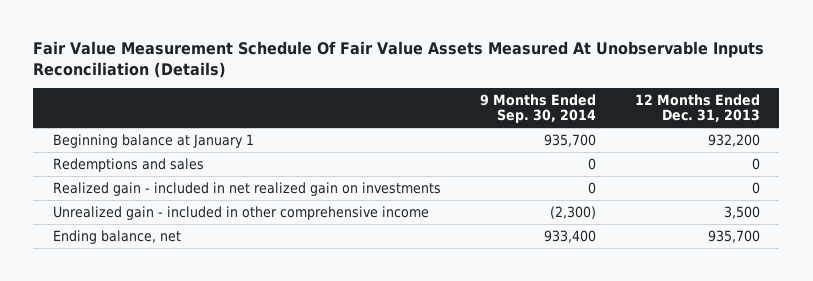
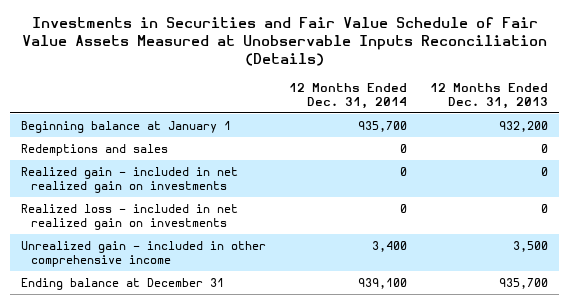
[33,41,765,78] Fair Value Measurement Schedule Of Fair Value Assets Measured At Unobservable Inputs Reconciliation (Details) -> [21,17,547,67] Investments in Securities and Fair Value Schedule of Fair Value Assets Measured at Unobservable Inputs Reconciliation (Details)
[479,94,596,124] 9 Months Ended Sep. 30, 2014 -> none
none -> [289,82,408,109] 12 Months Ended Dec. 31, 2014
none -> [21,203,239,230] Realized loss - included in net realized gain on investments
[52,229,181,244] Ending balance, net -> [21,277,225,290] Ending balance at December 31

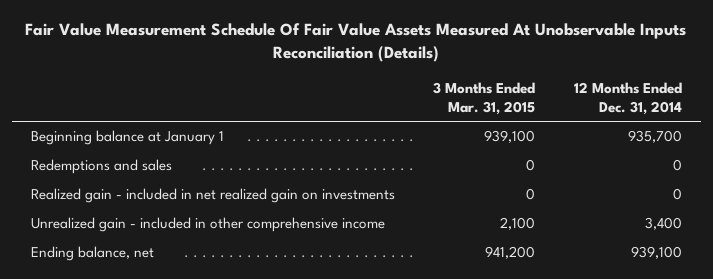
[21,17,547,67] Investments in Securities and Fair Value Schedule of Fair Value Assets Measured at Unobservable Inputs Reconciliation (Details) -> [25,23,687,63] Fair Value Measurement Schedule Of Fair Value Assets Measured At Unobservable Inputs Reconciliation (Details)
[429,82,548,109] 12 Months Ended Dec. 31, 2013 -> none
none -> [433,81,536,115] 3 Months Ended Mar. 31, 2015
[21,203,239,230] Realized loss - included in net realized gain on investments -> none
[21,277,225,290] Ending balance at December 31 -> [31,246,155,262] Ending balance, net

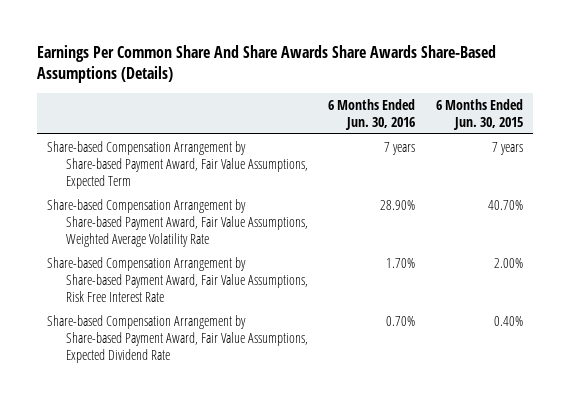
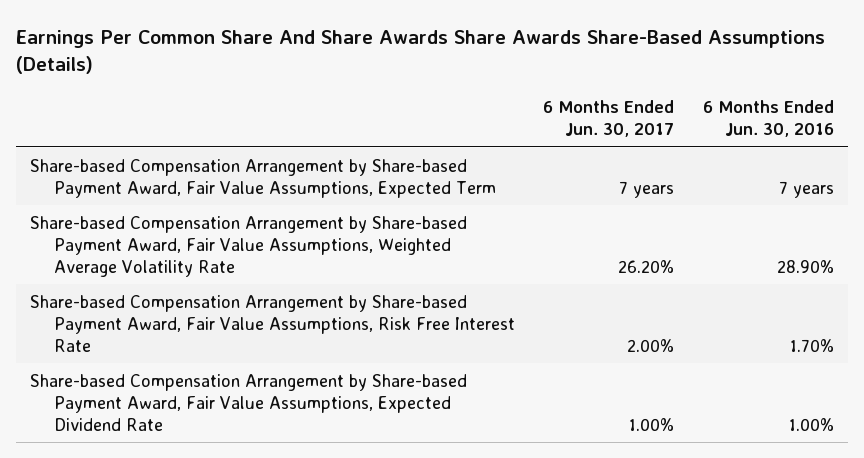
[435,98,523,130] 6 Months Ended Jun. 30, 2015 -> none
none -> [543,100,675,137] 6 Months Ended Jun. 30, 2017
[386,315,416,326] 0.70% -> [788,417,834,431] 1.00%

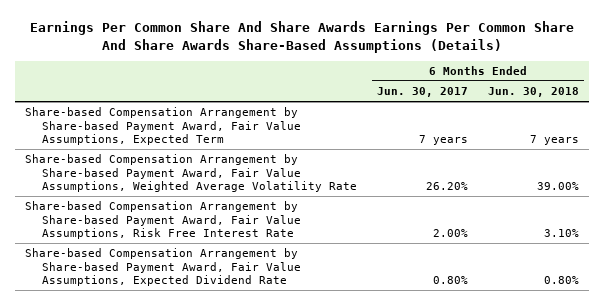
[16,29,826,75] Earnings Per Common Share And Share Awards Share Awards Share-Based Assumptions (Details) -> [29,21,574,53] Earnings Per Common Share And Share Awards Earnings Per Common Share And Share Awards Share-Based Assumptions (Details)
[702,100,834,137] 6 Months Ended Jun. 30, 2016 -> none
none -> [488,87,580,98] Jun. 30, 2018
[629,417,675,431] 1.00% -> [433,276,469,285] 0.80%

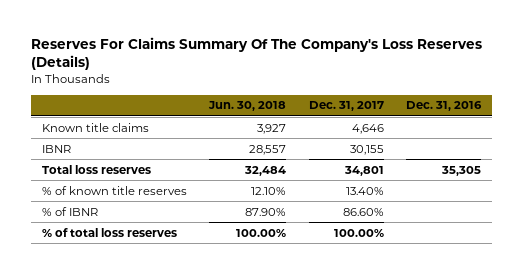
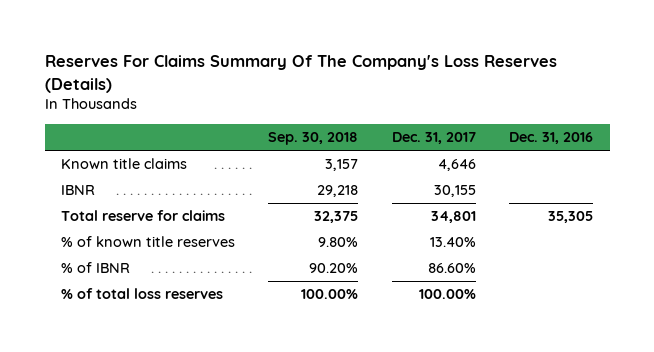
[208,101,287,112] Jun. 30, 2018 -> none
none -> [268,132,359,146] Sep. 30, 2018
[42,164,152,174] Total loss reserves -> [61,210,226,222] Total reserve for claims

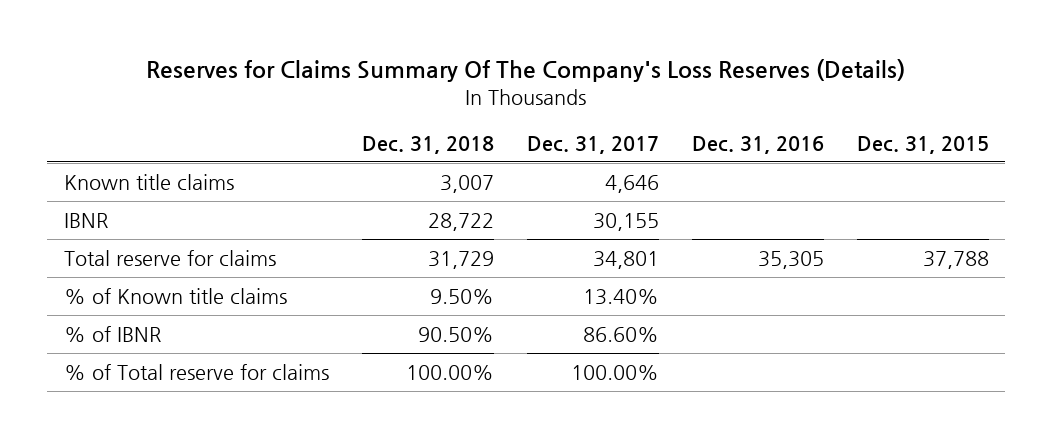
[44,55,557,93] Reserves For Claims Summary Of The Company's Loss Reserves (Details) -> [146,59,906,83] Reserves for Claims Summary Of The Company's Loss Reserves (Details)
[268,132,359,146] Sep. 30, 2018 -> none
none -> [361,135,494,154] Dec. 31, 2018
none -> [856,135,989,154] Dec. 31, 2015
[61,236,236,248] % of known title reserves -> [63,288,287,305] % of Known title claims
[61,288,224,300] % of total loss reserves -> [63,364,329,381] % of Total reserve for claims

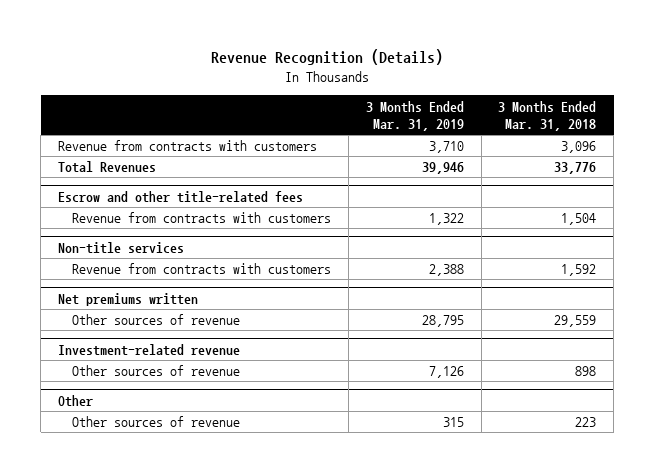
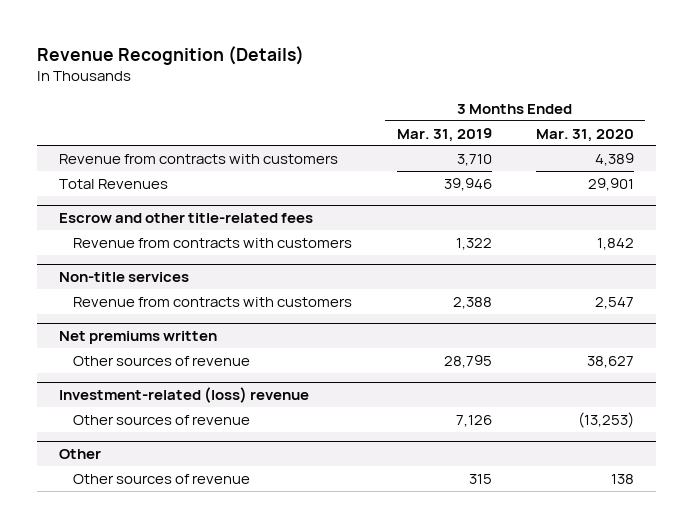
[498,100,597,131] 3 Months Ended Mar. 31, 2018 -> none
none -> [535,128,634,142] Mar. 31, 2020
[58,343,241,356] Investment-related revenue -> [59,386,310,403] Investment-related (loss) revenue

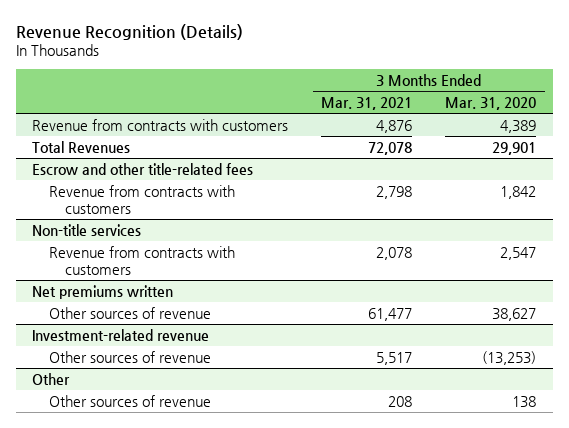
[396,127,492,142] Mar. 31, 2019 -> none
none -> [321,96,413,110] Mar. 31, 2021
[59,386,310,403] Investment-related (loss) revenue -> [32,328,210,341] Investment-related revenue

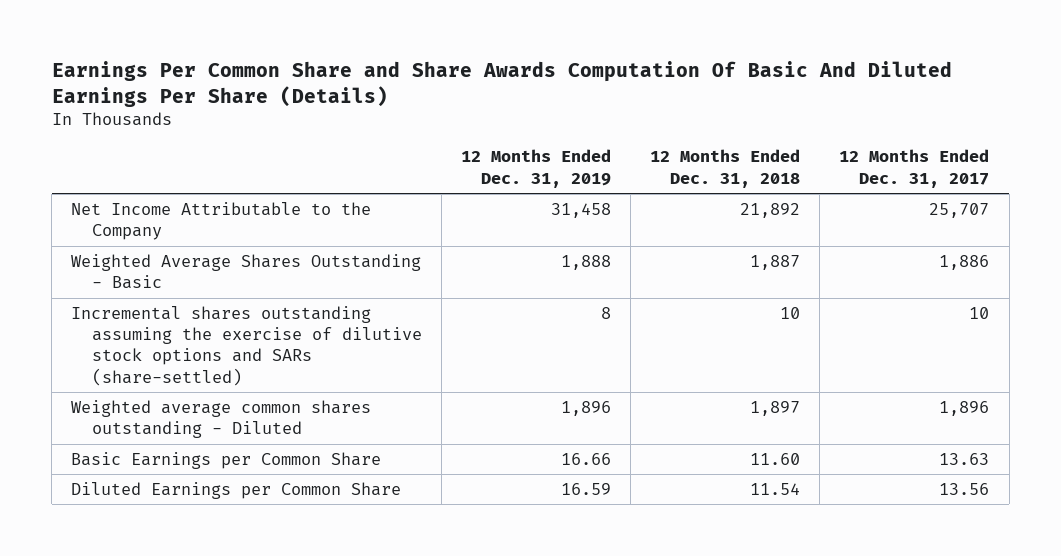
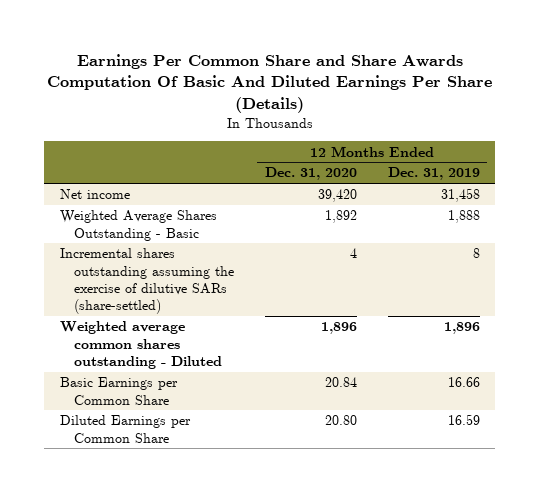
[650,149,801,188] 12 Months Ended Dec. 31, 2018 -> none
[839,149,990,188] 12 Months Ended Dec. 31, 2017 -> none
none -> [265,167,358,181] Dec. 31, 2020
[71,201,372,241] Net Income Attributable to the Company -> [59,189,130,200] Net income
[71,305,422,386] Incremental shares outstanding assuming the exercise of dilutive stock options and SARs (share-settled) -> [59,248,235,315] Incremental shares outstanding assuming the exercise of dilutive SARs (share-settled)

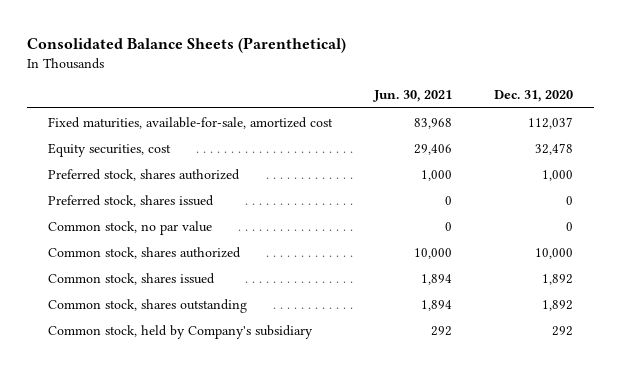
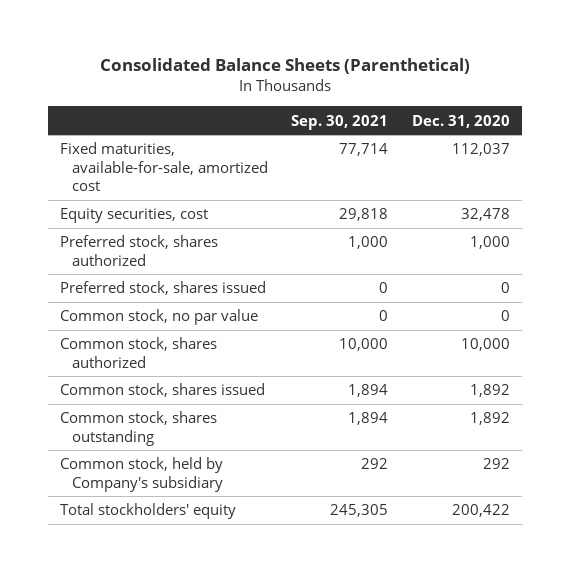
[372,90,452,103] Jun. 30, 2021 -> none
none -> [291,114,389,130] Sep. 30, 2021
none -> [59,503,236,520] Total stockholders' equity

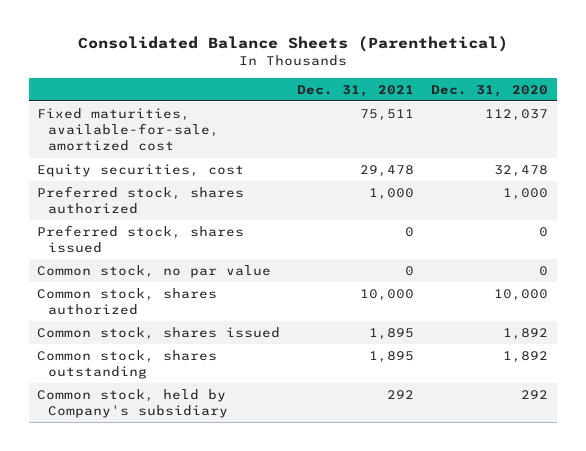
[291,114,389,130] Sep. 30, 2021 -> none
none -> [297,84,415,97] Dec. 31, 2021
[59,503,236,520] Total stockholders' equity -> none

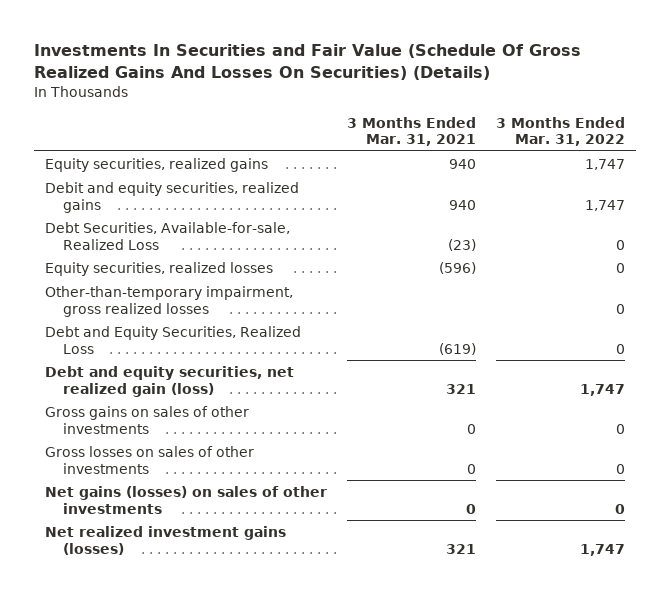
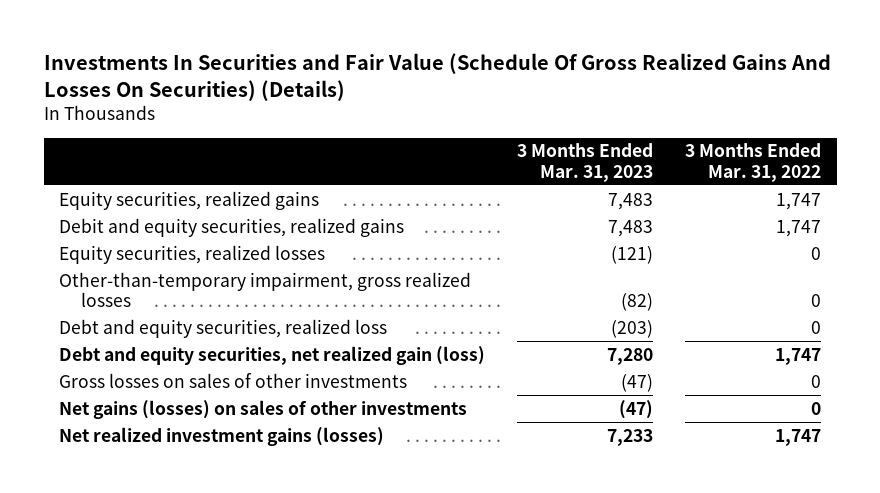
[347,116,477,147] 3 Months Ended Mar. 31, 2021 -> none
none -> [517,143,654,182] 3 Months Ended Mar. 31, 2023
[44,221,290,250] Debt Securities, Available-for-sale, Realized Loss -> none
[44,325,301,354] Debt and Equity Securities, Realized Loss -> [59,318,388,338] Debt and equity securities, realized loss
[44,405,249,434] Gross gains on sales of other investments -> none

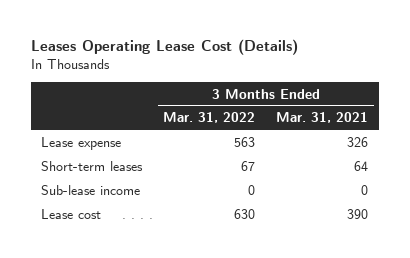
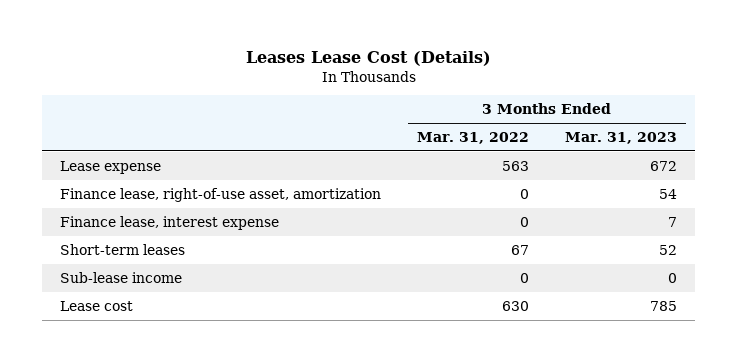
[30,39,298,56] Leases Operating Lease Cost (Details) -> [245,51,491,67] Leases Lease Cost (Details)
[276,112,369,124] Mar. 31, 2021 -> none
none -> [565,132,678,145] Mar. 31, 2023
none -> [59,187,381,202] Finance lease, right-of-use asset, amortization
none -> [59,215,279,230] Finance lease, interest expense

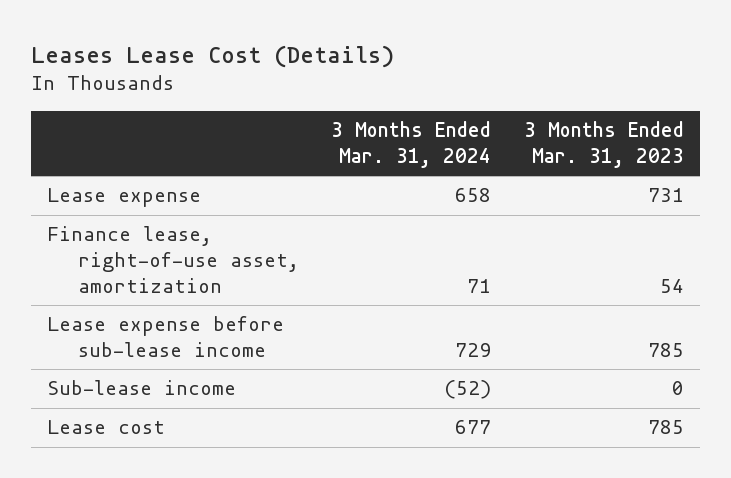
[417,132,530,145] Mar. 31, 2022 -> none
none -> [331,121,492,168] 3 Months Ended Mar. 31, 2024
[650,160,678,171] 672 -> [648,188,685,203] 731
[59,215,279,230] Finance lease, interest expense -> none
[59,243,185,255] Short-term leases -> none
none -> [47,316,285,357] Lease expense before sub-lease income

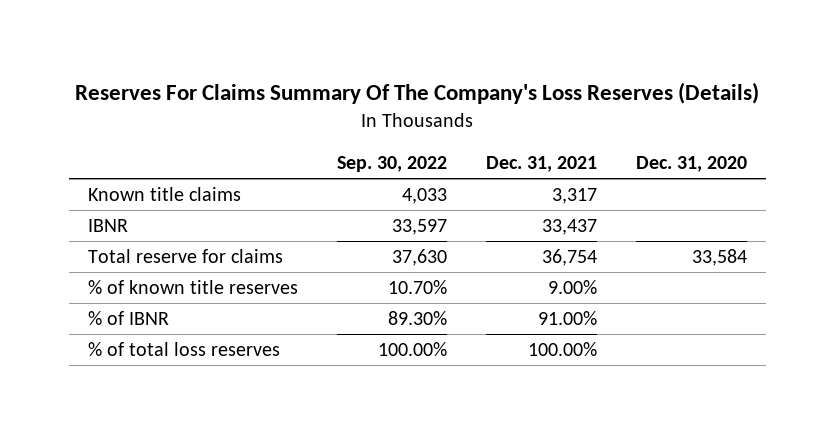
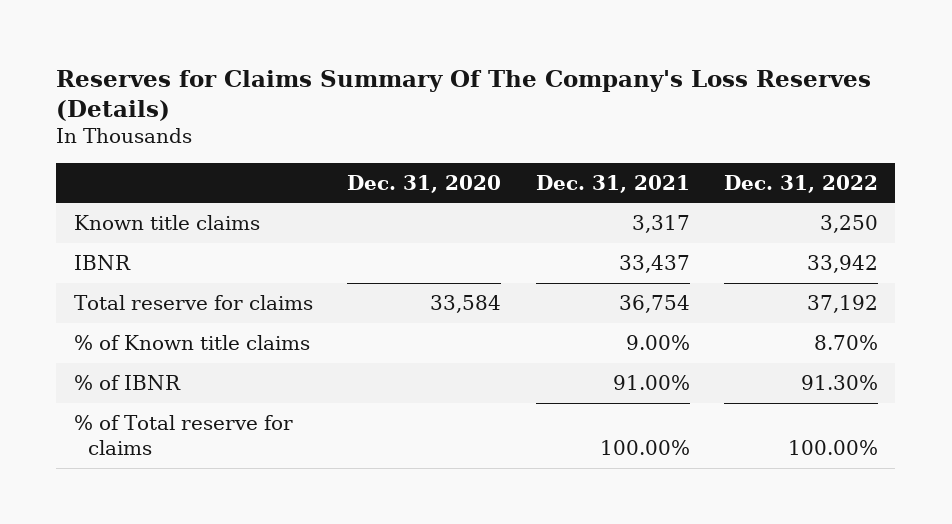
[75,81,760,104] Reserves For Claims Summary Of The Company's Loss Reserves (Details) -> [56,69,872,121] Reserves for Claims Summary Of The Company's Loss Reserves (Details)
[336,156,447,173] Sep. 30, 2022 -> none
none -> [724,174,879,193] Dec. 31, 2022
[88,280,299,295] % of known title reserves -> [73,334,310,350] % of Known title claims
[88,342,281,357] % of total loss reserves -> [73,414,293,456] % of Total reserve for claims

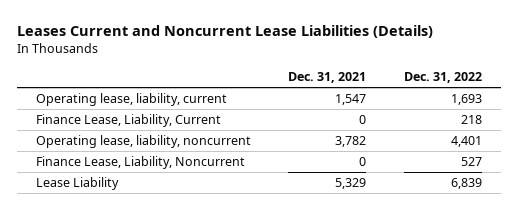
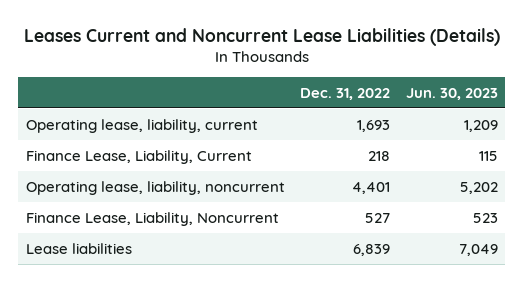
[288,72,367,84] Dec. 31, 2021 -> none
none -> [405,87,498,100] Jun. 30, 2023
[35,177,119,191] Lease Liability -> [25,242,132,254] Lease liabilities

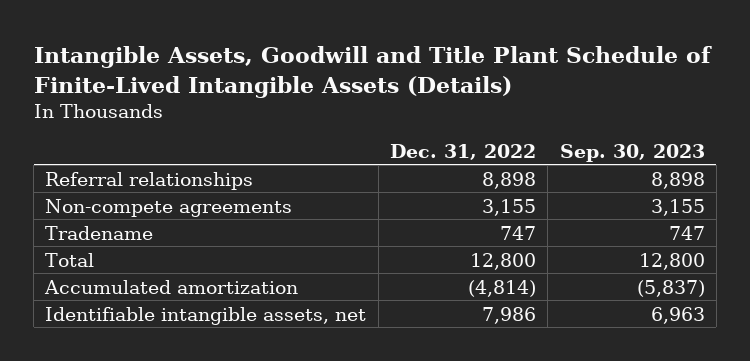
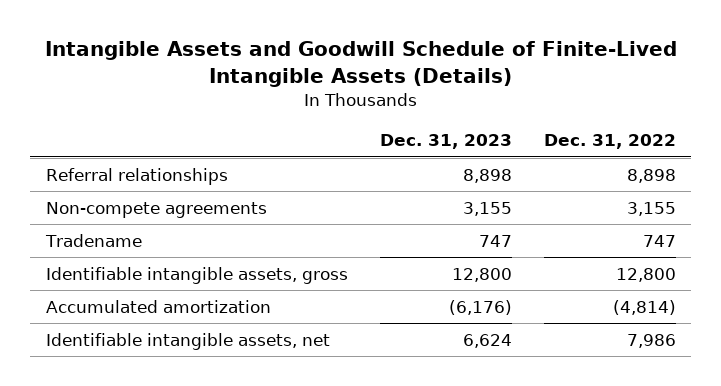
[33,46,712,98] Intangible Assets, Goodwill and Title Plant Schedule of Finite-Lived Intangible Assets (Details) -> [44,41,677,88] Intangible Assets and Goodwill Schedule of Finite-Lived Intangible Assets (Details)
[559,143,705,162] Sep. 30, 2023 -> none
none -> [379,134,512,150] Dec. 31, 2023
[45,252,95,267] Total -> [45,266,348,284] Identifiable intangible assets, gross

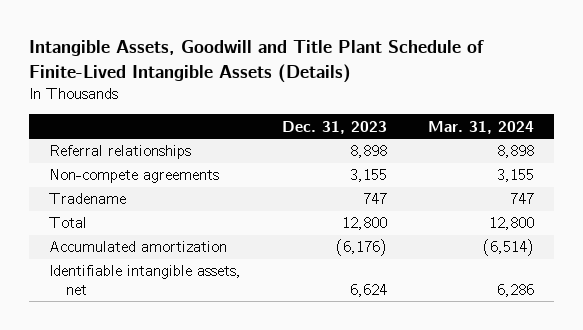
[44,41,677,88] Intangible Assets and Goodwill Schedule of Finite-Lived Intangible Assets (Details) -> [29,40,485,83] Intangible Assets, Goodwill and Title Plant Schedule of Finite-Lived Intangible Assets (Details)
[543,134,676,150] Dec. 31, 2022 -> none
none -> [427,120,534,134] Mar. 31, 2024
[45,266,348,284] Identifiable intangible assets, gross -> [49,217,88,229] Total

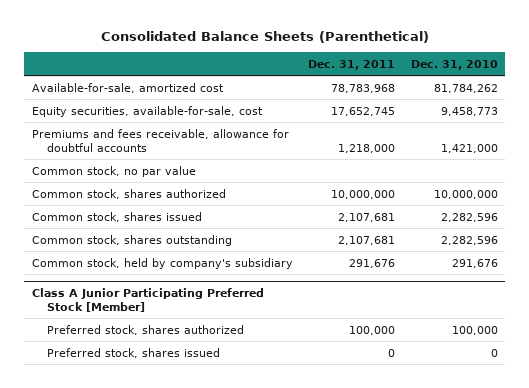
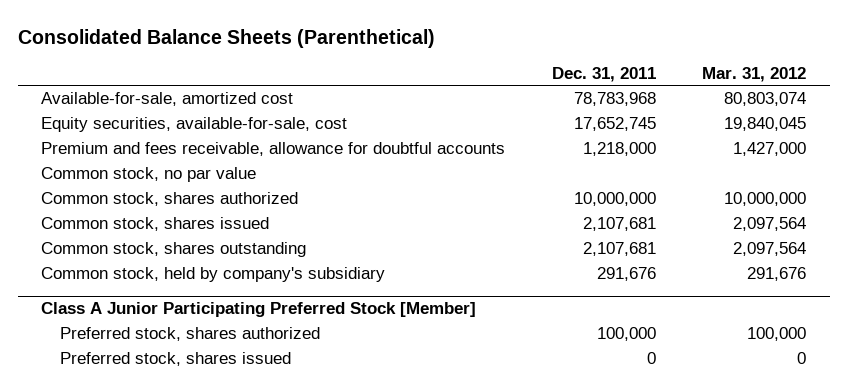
[410,59,498,70] Dec. 31, 2010 -> none
none -> [702,66,807,82] Mar. 31, 2012
[31,128,289,152] Premiums and fees receivable, allowance for doubtful accounts -> [40,142,505,157] Premium and fees receivable, allowance for doubtful accounts

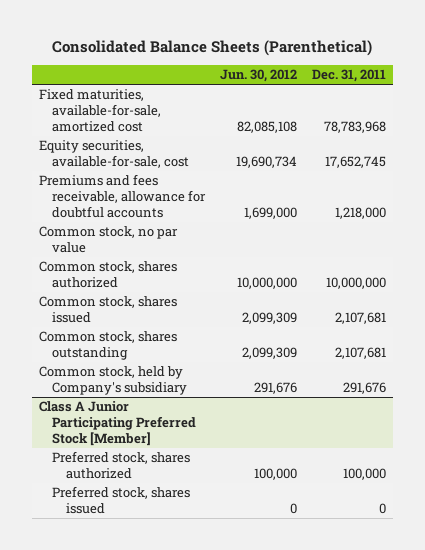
[702,66,807,82] Mar. 31, 2012 -> none
none -> [220,68,298,82] Jun. 30, 2012
[40,92,293,107] Available-for-sale, amortized cost -> [39,89,162,132] Fixed maturities, available-for-sale, amortized cost
[40,142,505,157] Premium and fees receivable, allowance for doubtful accounts -> [39,174,207,218] Premiums and fees receivable, allowance for doubtful accounts
[40,267,385,283] Common stock, held by company's subsidiary -> [39,366,188,396] Common stock, held by Company's subsidiary

